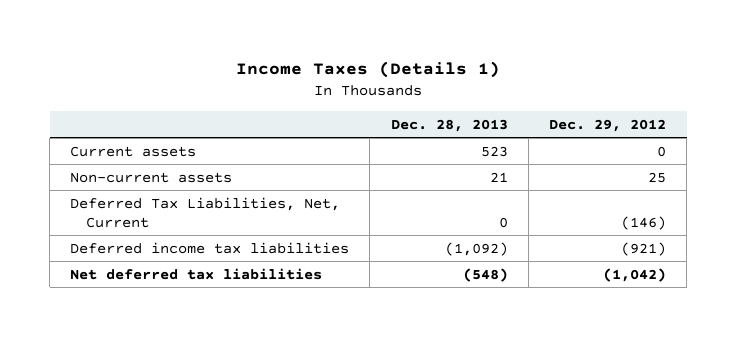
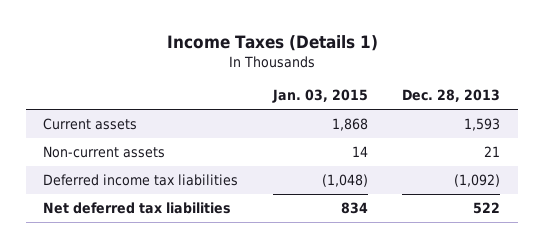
[548,118,666,132] Dec. 29, 2012 -> none
none -> [271,89,368,104] Jan. 03, 2015
[480,145,508,157] 523 -> [464,118,501,132] 1,593
[70,196,341,228] Deferred Tax Liabilities, Net, Current -> none
[462,267,508,282] (548) -> [473,202,501,215] 522

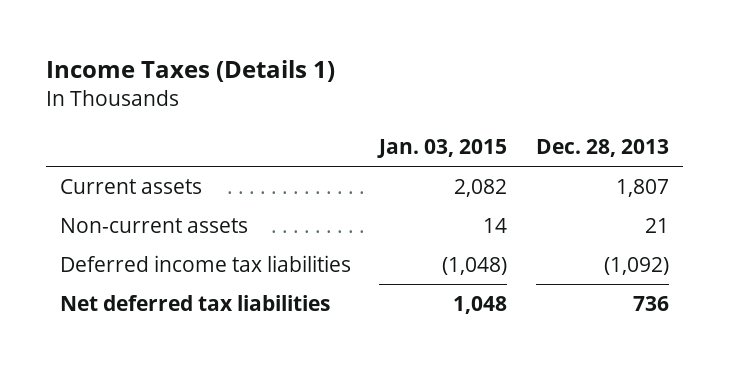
[331,118,368,132] 1,868 -> [454,178,508,197] 2,082
[464,118,501,132] 1,593 -> [615,178,669,197] 1,807
[340,202,368,215] 834 -> [453,295,508,314] 1,048
[473,202,501,215] 522 -> [632,295,669,311] 736

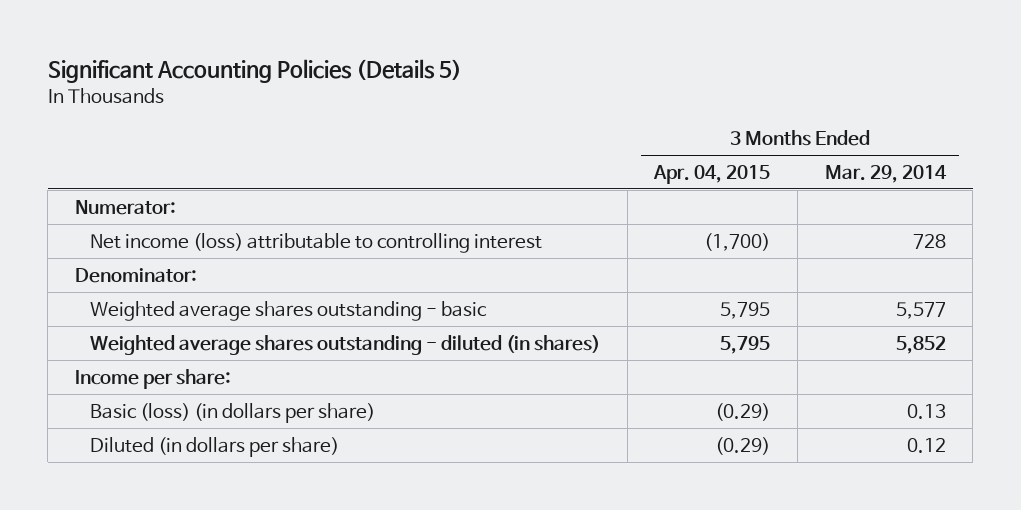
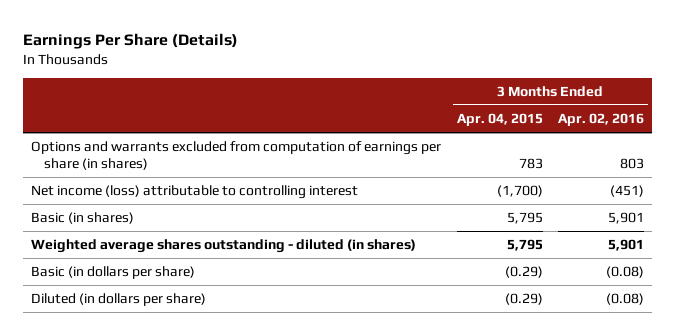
[47,59,462,84] Significant Accounting Policies (Details 5) -> [23,32,239,49] Earnings Per Share (Details)
[824,164,947,183] Mar. 29, 2014 -> none
none -> [558,113,645,127] Apr. 02, 2016
[75,199,177,215] Numerator: -> none
none -> [31,141,442,170] Options and warrants excluded from computation of earnings per share (in shares)
[75,267,198,283] Denominator: -> none
[90,300,488,321] Weighted average shares outstanding - basic -> [31,212,135,225] Basic (in shares)
[75,368,232,389] Income per share: -> none
[90,402,376,423] Basic (loss) (in dollars per share) -> [31,266,196,280] Basic (in dollars per share)

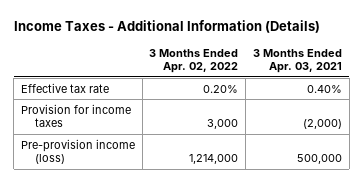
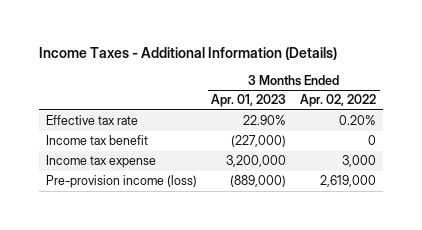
[253,48,343,74] 3 Months Ended Apr. 03, 2021 -> none
none -> [211,94,287,108] Apr. 01, 2023
[20,103,131,128] Provision for income taxes -> [46,135,149,146] Income tax benefit
[207,119,239,130] 3,000 -> [368,135,377,146] 0
none -> [46,155,157,169] Income tax expense
[189,154,239,165] 1,214,000 -> [320,175,377,188] 2,619,000

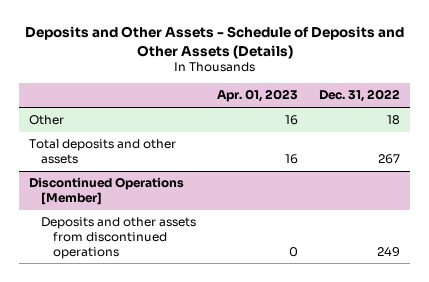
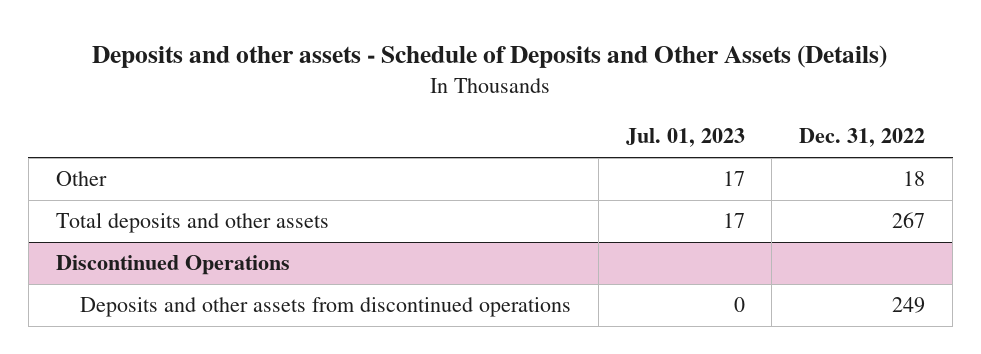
[24,26,404,59] Deposits and Other Assets - Schedule of Deposits and Other Assets (Details) -> [92,44,888,68] Deposits and other assets - Schedule of Deposits and Other Assets (Details)
[216,89,298,103] Apr. 01, 2023 -> none
none -> [625,128,745,148] Jul. 01, 2023
[29,177,185,205] Discontinued Operations [Member] -> [55,255,290,276] Discontinued Operations

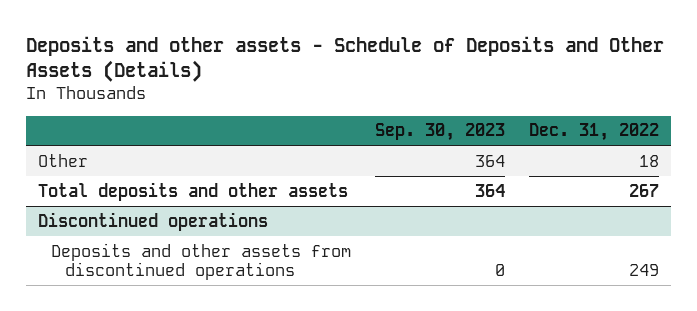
[625,128,745,148] Jul. 01, 2023 -> none
none -> [375,123,506,142] Sep. 30, 2023
[55,255,290,276] Discontinued Operations -> [38,211,269,231] Discontinued operations

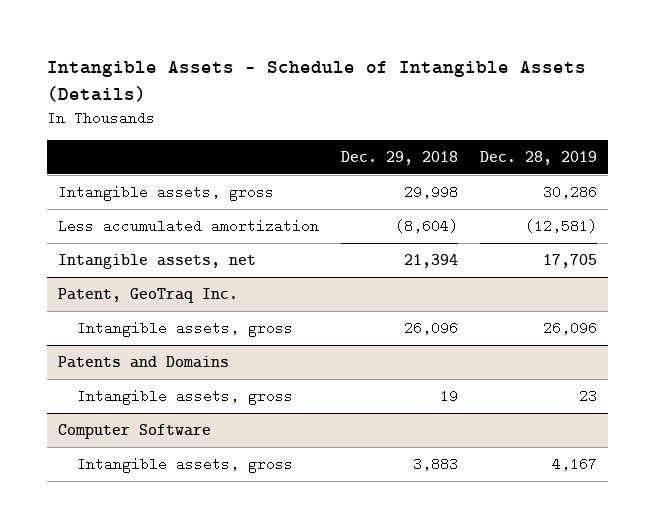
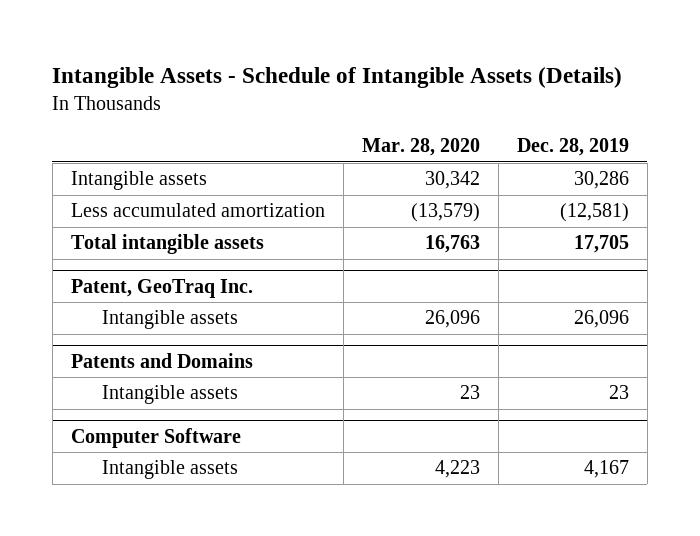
[340,150,458,165] Dec. 29, 2018 -> none
none -> [361,138,480,157] Mar. 28, 2020
[57,185,274,202] Intangible assets, gross -> [70,171,207,191] Intangible assets
[57,254,256,270] Intangible assets, net -> [70,234,264,255] Total intangible assets
[77,321,294,338] Intangible assets, gross -> [102,310,239,330] Intangible assets
[77,389,294,406] Intangible assets, gross -> [102,385,239,405] Intangible assets
[77,457,294,474] Intangible assets, gross -> [102,460,239,480] Intangible assets

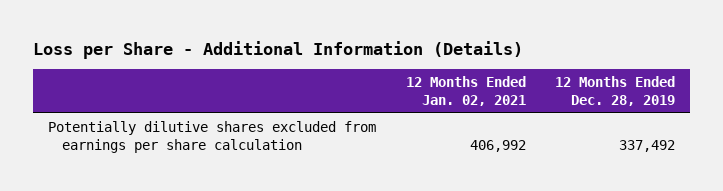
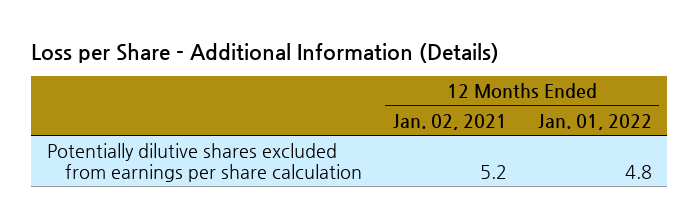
[555,76,676,107] 12 Months Ended Dec. 28, 2019 -> none
none -> [537,113,652,130] Jan. 01, 2022
[469,140,526,153] 406,992 -> [480,164,508,179] 5.2

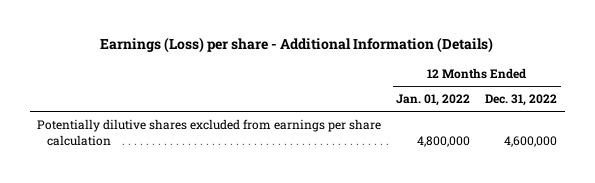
[31,42,500,63] Loss per Share - Additional Information (Details) -> [100,36,494,53] Earnings (Loss) per share - Additional Information (Details)
[393,113,508,130] Jan. 02, 2021 -> none
none -> [485,94,558,107] Dec. 31, 2022
[624,164,652,179] 4.8 -> [417,135,471,147] 4,800,000

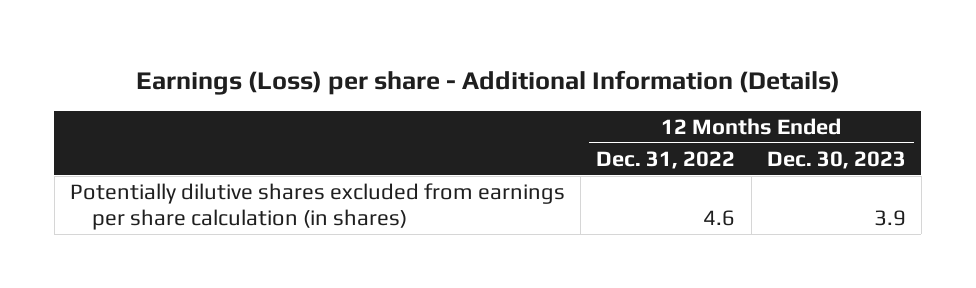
[396,94,471,107] Jan. 01, 2022 -> none
none -> [766,151,906,170] Dec. 30, 2023
[37,119,382,146] Potentially dilutive shares excluded from earnings per share calculation -> [70,183,566,231] Potentially dilutive shares excluded from earnings per share calculation (in shares)
[504,135,558,147] 4,600,000 -> [703,210,736,227] 4.6

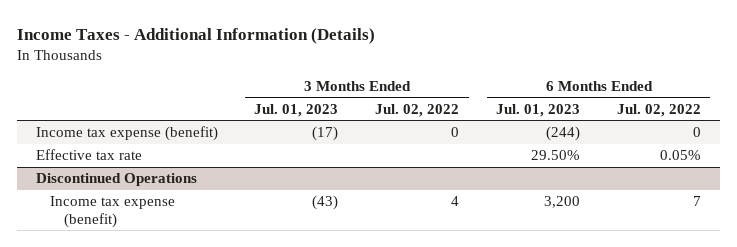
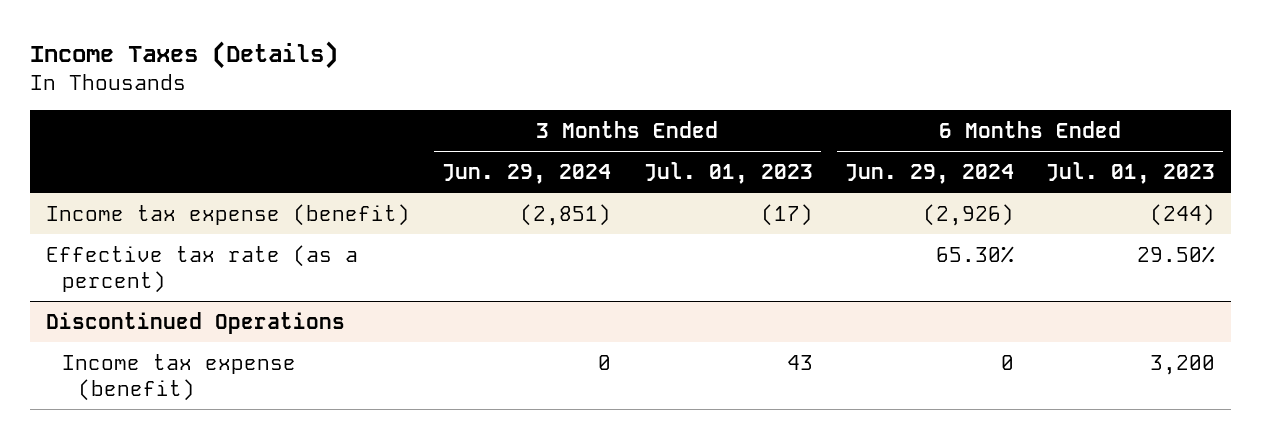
[17,28,376,45] Income Taxes - Additional Information (Details) -> [29,40,338,69] Income Taxes (Details)
[375,103,460,117] Jul. 02, 2022 -> none
[617,103,702,117] Jul. 02, 2022 -> none
none -> [442,163,612,184] Jun. 29, 2024
none -> [844,163,1014,184] Jun. 29, 2024
[35,149,142,161] Effective tax rate -> [45,244,358,293] Effective tax rate (as a percent)
[312,195,339,211] (43) -> [786,354,813,370] 43

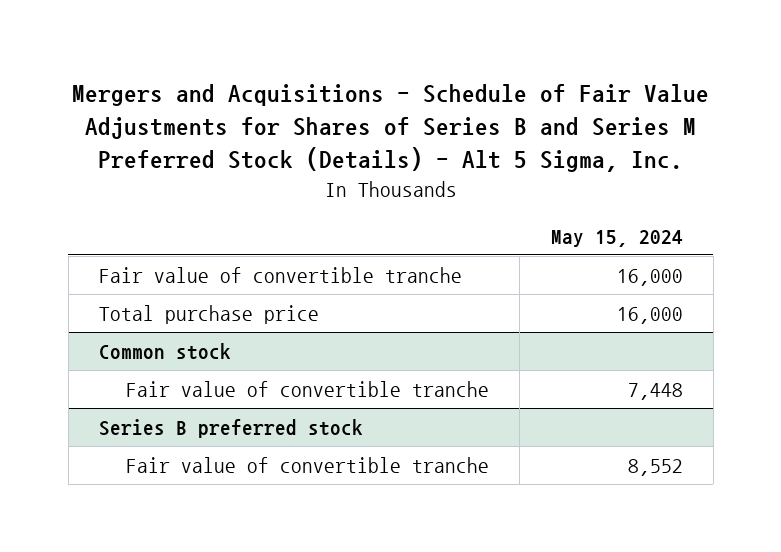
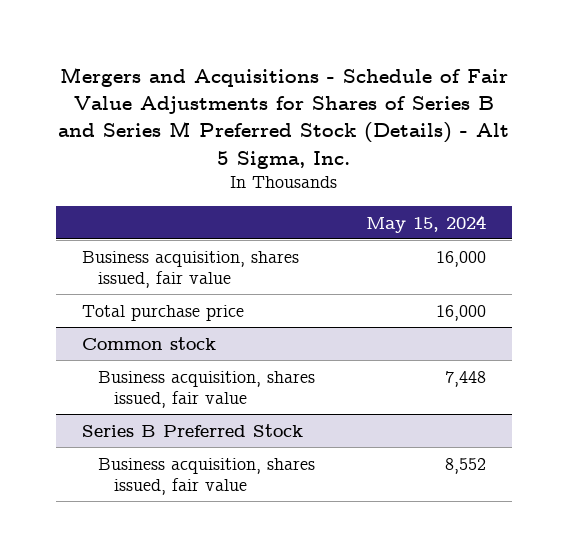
[98,266,462,283] Fair value of convertible tranche -> [81,250,299,288] Business acquisition, shares issued, fair value
[126,380,490,397] Fair value of convertible tranche -> [97,370,315,408] Business acquisition, shares issued, fair value
[98,418,363,438] Series B preferred stock -> [81,423,303,437] Series B Preferred Stock
[126,456,490,473] Fair value of convertible tranche -> [97,457,315,495] Business acquisition, shares issued, fair value

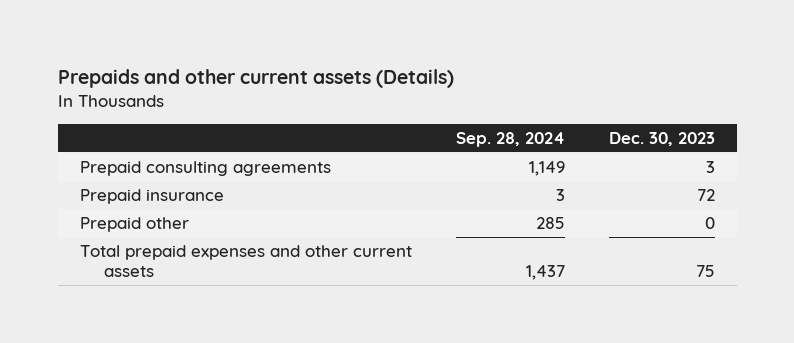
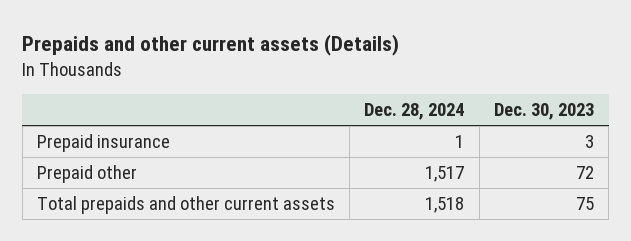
[455,131,565,147] Sep. 28, 2024 -> none
none -> [364,103,465,121] Dec. 28, 2024
[79,161,331,177] Prepaid consulting agreements -> none
[696,189,715,202] 72 -> [584,134,594,148] 3
[704,217,715,230] 0 -> [575,165,594,179] 72
[79,245,412,278] Total prepaid expenses and other current assets -> [37,195,336,214] Total prepaids and other current assets

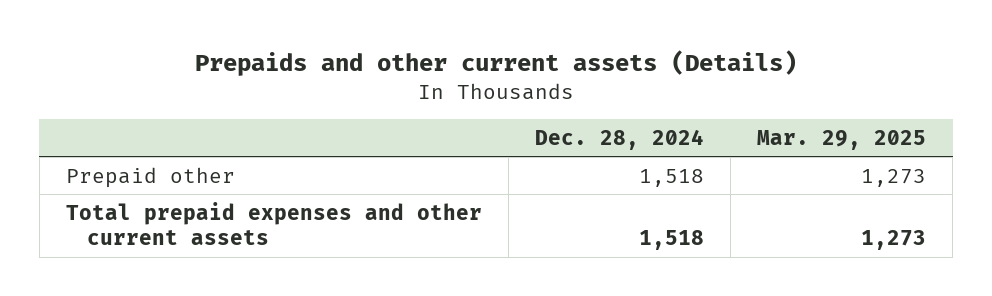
[493,103,594,121] Dec. 30, 2023 -> none
none -> [757,129,927,150] Mar. 29, 2025
[37,133,171,152] Prepaid insurance -> none
[425,165,465,182] 1,517 -> [639,168,705,187] 1,518
[37,195,336,214] Total prepaids and other current assets -> [65,201,482,246] Total prepaid expenses and other current assets

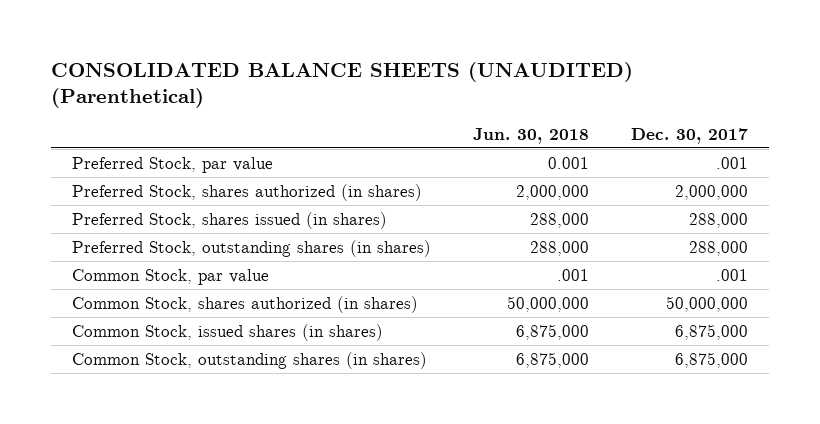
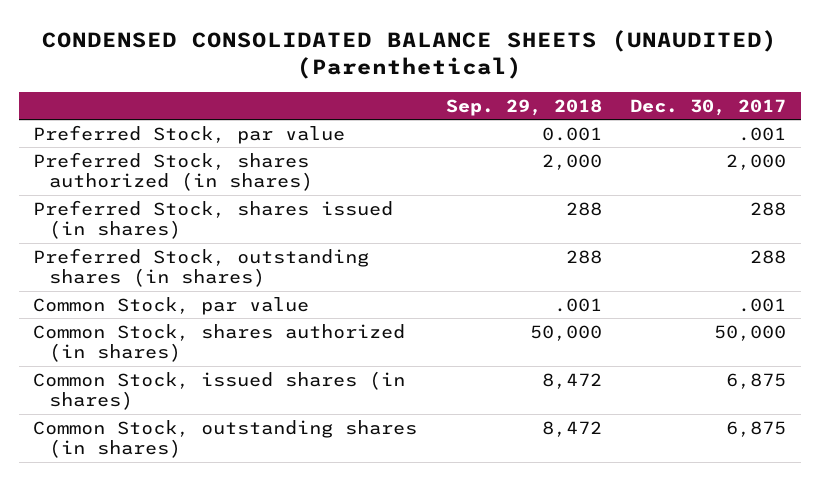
[51,62,634,109] CONSOLIDATED BALANCE SHEETS (UNAUDITED) (Parenthetical) -> [41,29,777,80] CONDENSED CONSOLIDATED BALANCE SHEETS (UNAUDITED) (Parenthetical)
[473,127,590,144] Jun. 30, 2018 -> none
none -> [445,98,602,116] Sep. 29, 2018
[674,184,748,200] 2,000,000 -> [726,153,787,170] 2,000
[688,212,748,228] 288,000 -> [750,201,787,216] 288
[688,240,748,256] 288,000 -> [750,249,787,264] 288
[665,295,748,312] 50,000,000 -> [714,324,787,341] 50,000
[674,323,748,340] 6,875,000 -> [726,372,787,389] 6,875
[674,351,748,368] 6,875,000 -> [726,420,787,437] 6,875

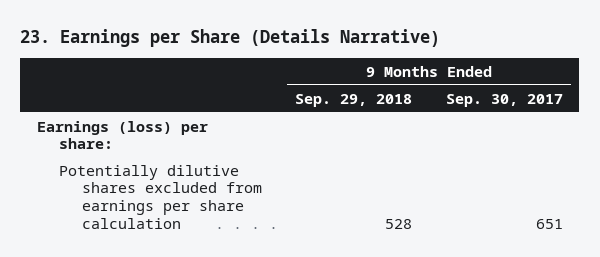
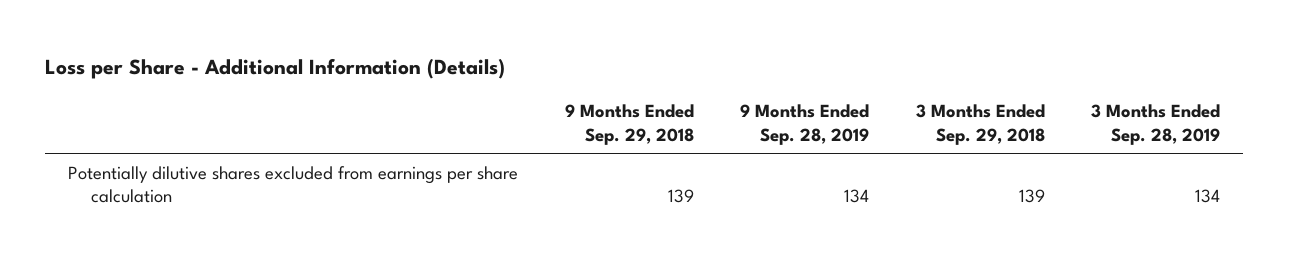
[20,29,441,48] 23. Earnings per Share (Details Narrative) -> [45,57,506,79] Loss per Share - Additional Information (Details)
[445,93,563,107] Sep. 30, 2017 -> none
none -> [740,104,870,146] 9 Months Ended Sep. 28, 2019
none -> [915,104,1045,146] 3 Months Ended Sep. 29, 2018
none -> [1091,104,1221,146] 3 Months Ended Sep. 28, 2019
[37,120,209,150] Earnings (loss) per share: -> none
[385,218,413,229] 528 -> [667,189,694,204] 139

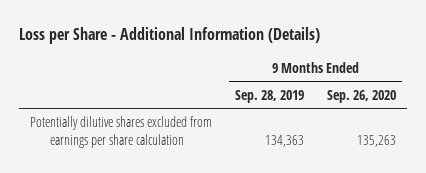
[564,104,694,146] 9 Months Ended Sep. 29, 2018 -> none
[915,104,1045,146] 3 Months Ended Sep. 29, 2018 -> none
[1091,104,1221,146] 3 Months Ended Sep. 28, 2019 -> none
none -> [327,89,397,103] Sep. 26, 2020
[844,189,870,204] 134 -> [265,134,305,147] 134,363

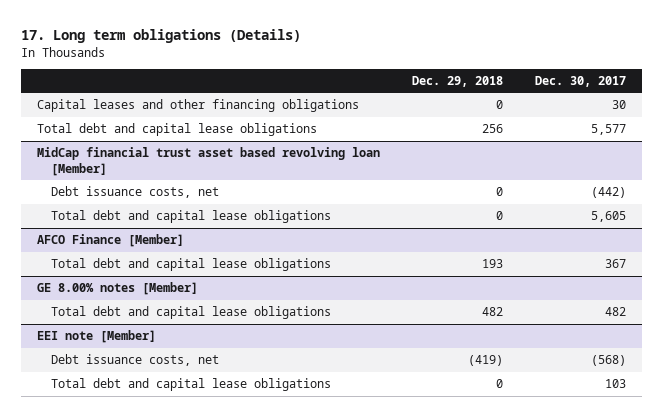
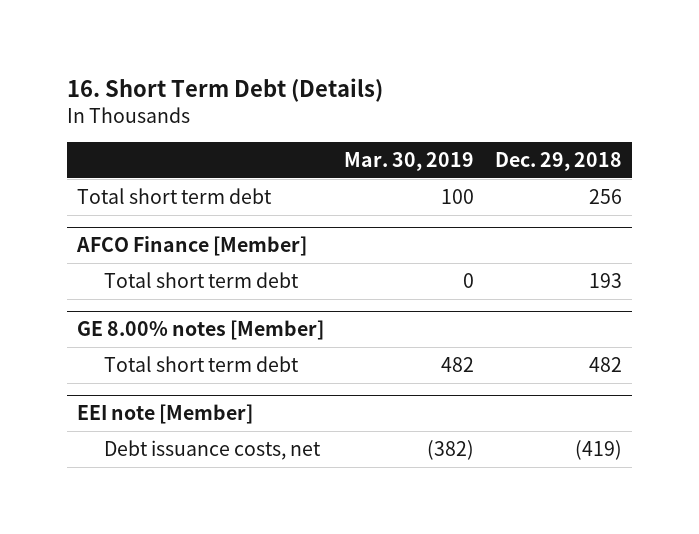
[21,29,302,44] 17. Long term obligations (Details) -> [66,77,383,102] 16. Short Term Debt (Details)
[534,75,626,87] Dec. 30, 2017 -> none
none -> [344,151,475,171] Mar. 30, 2019
[37,99,360,113] Capital leases and other financing obligations -> none
[37,147,381,176] MidCap financial trust asset based revolving loan [Member] -> none
[50,186,219,199] Debt issuance costs, net -> none
[50,210,331,224] Total debt and capital lease obligations -> none
[37,123,318,137] Total debt and capital lease obligations -> [76,187,272,204] Total short term debt
[50,258,331,272] Total debt and capital lease obligations -> [104,271,300,288] Total short term debt
[50,306,331,320] Total debt and capital lease obligations -> [104,355,300,372] Total short term debt
[50,378,331,392] Total debt and capital lease obligations -> none

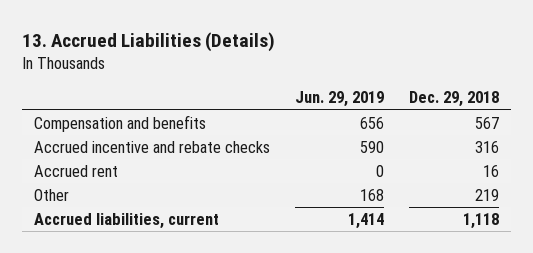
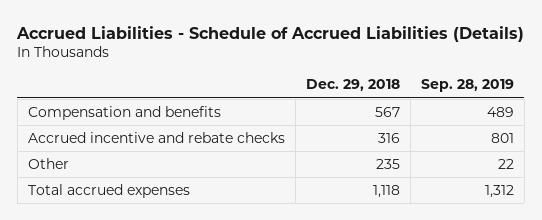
[21,32,275,53] 13. Accrued Liabilities (Details) -> [16,25,525,42] Accrued Liabilities - Schedule of Accrued Liabilities (Details)
[294,91,384,108] Jun. 29, 2019 -> none
none -> [420,79,514,93] Sep. 28, 2019
[34,164,119,177] Accrued rent -> none
[474,188,499,201] 219 -> [375,158,400,169] 235
[34,212,220,229] Accrued liabilities, current -> [27,183,190,198] Total accrued expenses

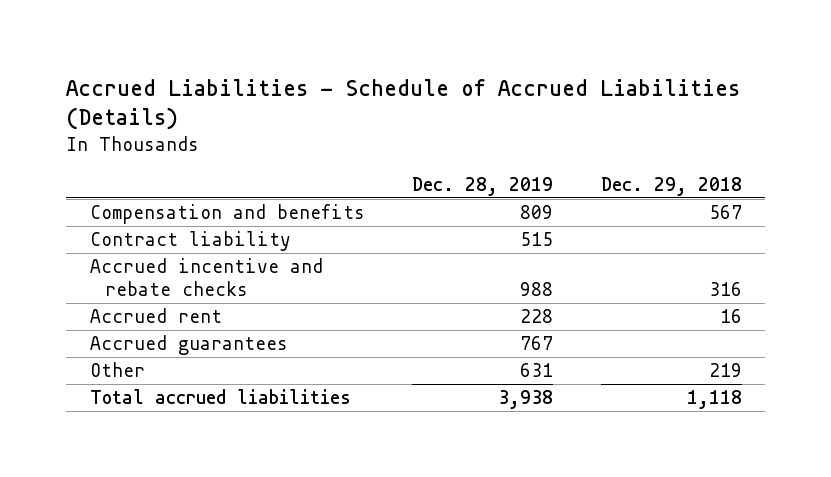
[420,79,514,93] Sep. 28, 2019 -> none
none -> [412,176,554,196] Dec. 28, 2019
none -> [89,231,291,252] Contract liability
none -> [89,308,222,324] Accrued rent
none -> [89,335,288,356] Accrued guarantees
[375,158,400,169] 235 -> [708,363,742,378] 219
[27,183,190,198] Total accrued expenses -> [89,389,351,405] Total accrued liabilities

